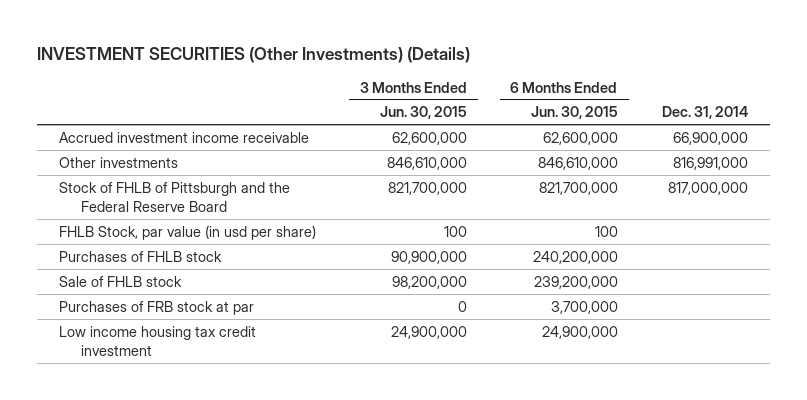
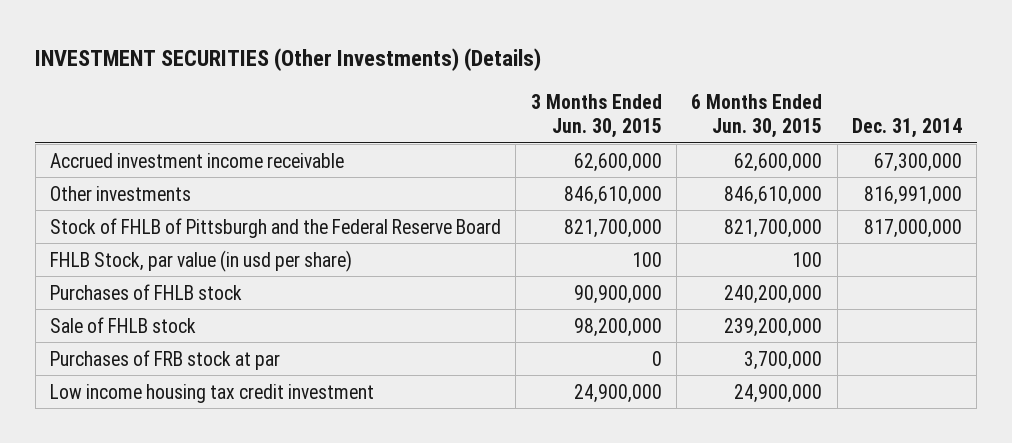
[672,131,748,145] 66,900,000 -> [873,152,962,172] 67,300,000

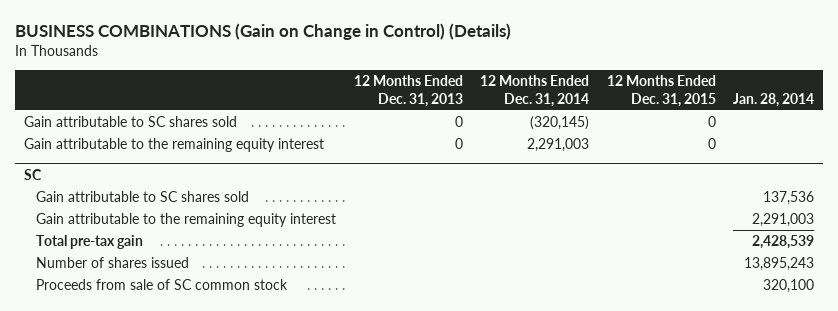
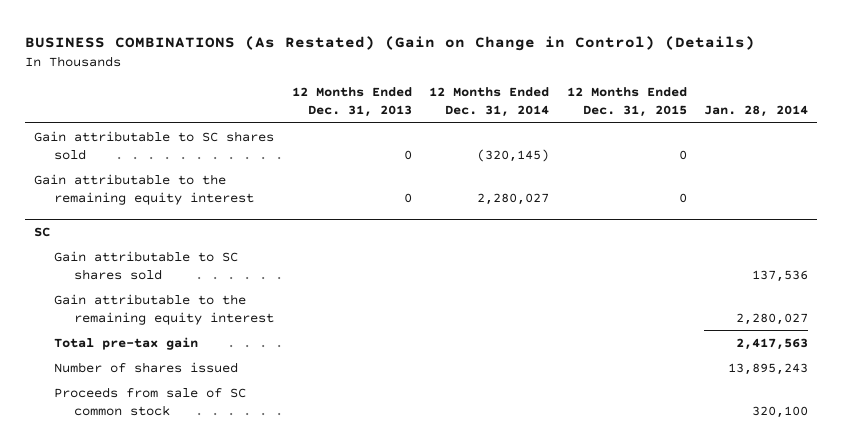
[14,22,511,40] BUSINESS COMBINATIONS (Gain on Change in Control) (Details) -> [25,35,756,51] BUSINESS COMBINATIONS (As Restated) (Gain on Change in Control) (Details)
[527,138,590,153] 2,291,003 -> [477,192,550,205] 2,280,027
[752,213,815,228] 2,291,003 -> [736,312,809,325] 2,280,027
[752,235,815,250] 2,428,539 -> [736,337,809,350] 2,417,563

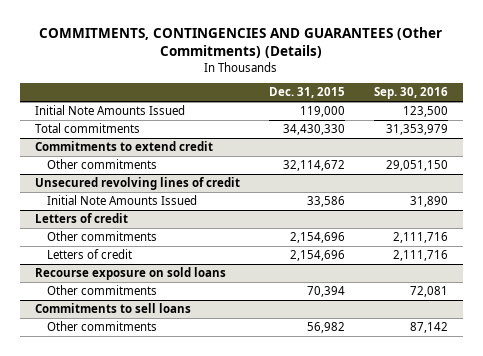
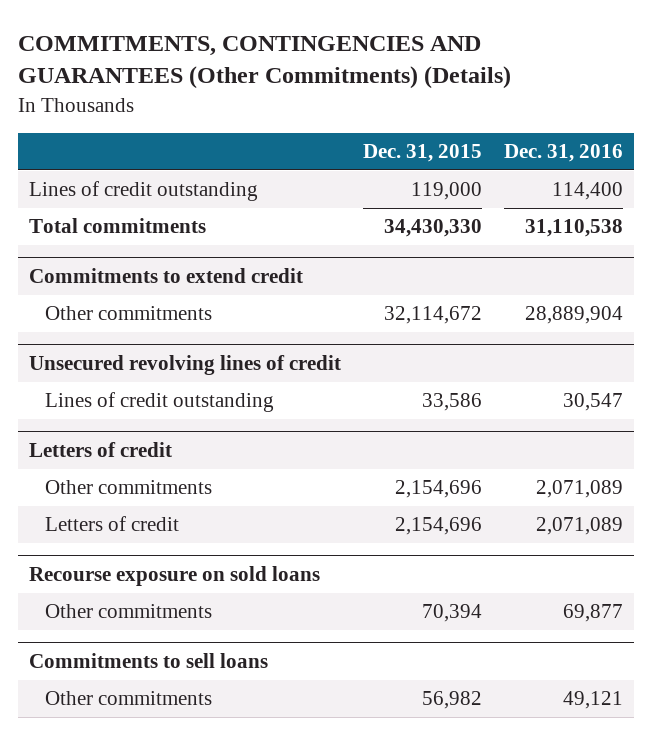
[374,87,449,100] Sep. 30, 2016 -> none
none -> [503,144,623,163] Dec. 31, 2016
[34,105,185,116] Initial Note Amounts Issued -> [29,181,259,202] Lines of credit outstanding
[46,195,197,206] Initial Note Amounts Issued -> [45,392,275,413] Lines of credit outstanding

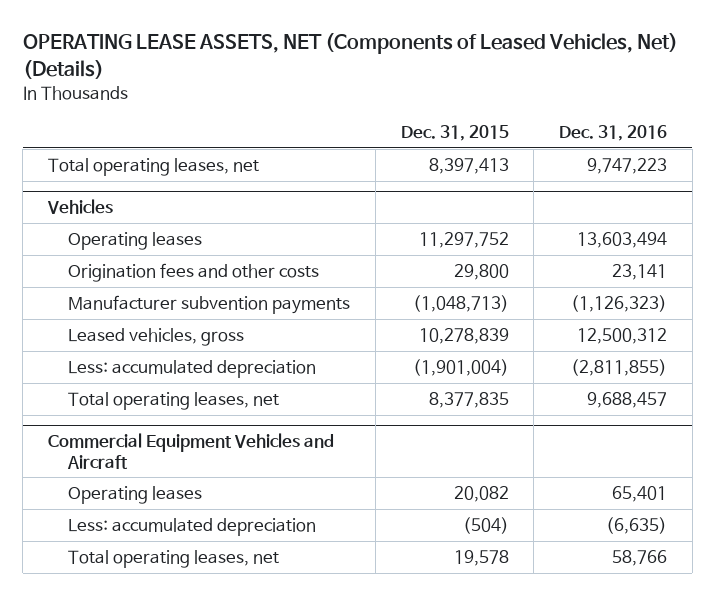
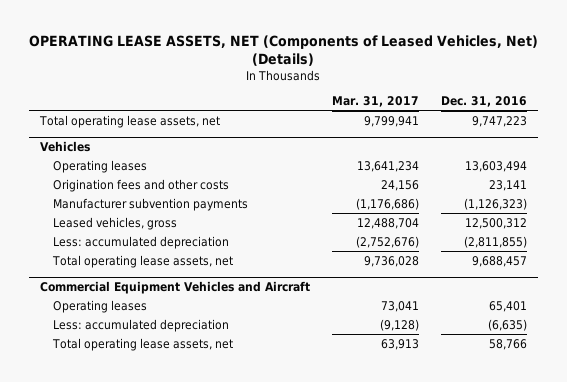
[400,124,509,141] Dec. 31, 2015 -> none
none -> [331,96,419,108] Mar. 31, 2017
[47,158,259,177] Total operating leases, net -> [38,114,220,128] Total operating lease assets, net
[68,392,280,411] Total operating leases, net -> [51,254,233,268] Total operating lease assets, net
[68,550,280,569] Total operating leases, net -> [51,337,233,351] Total operating lease assets, net

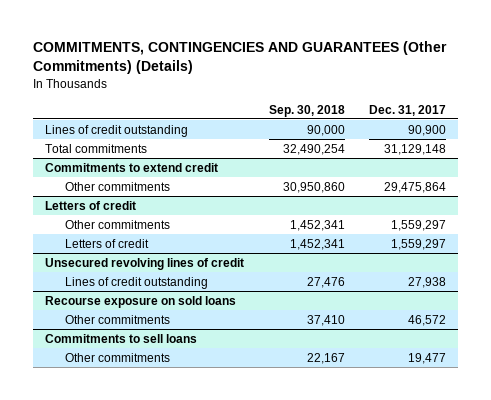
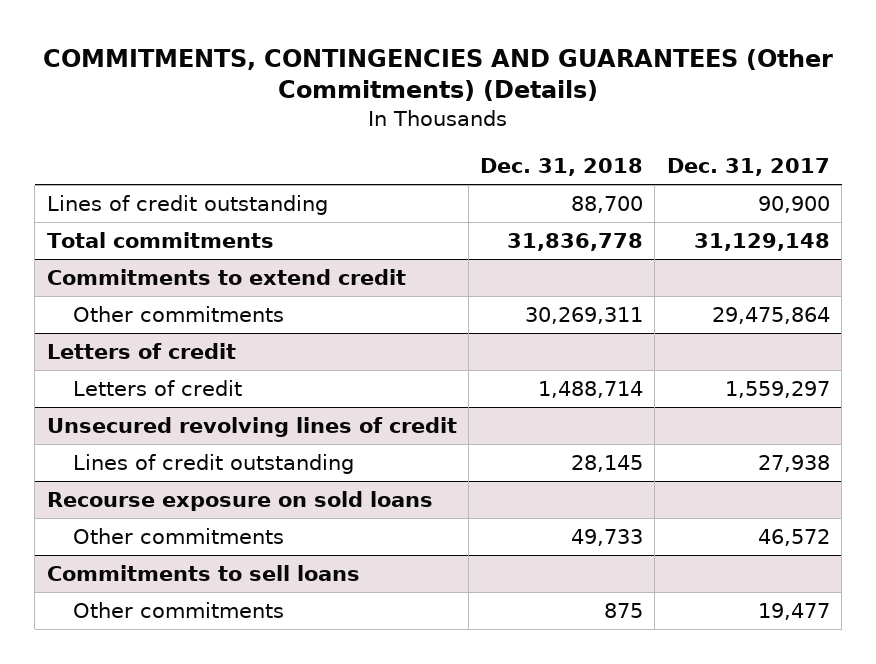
[268,104,345,117] Sep. 30, 2018 -> none
none -> [480,157,644,176] Dec. 31, 2018
[64,219,170,229] Other commitments -> none

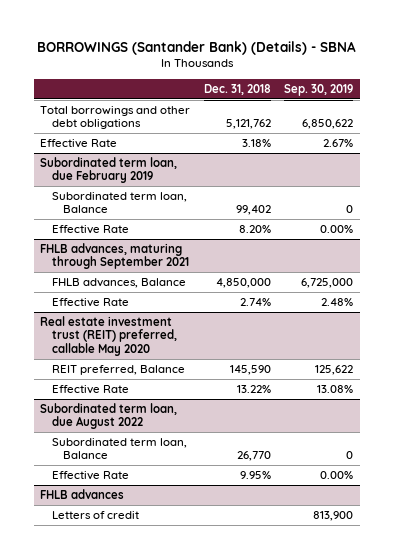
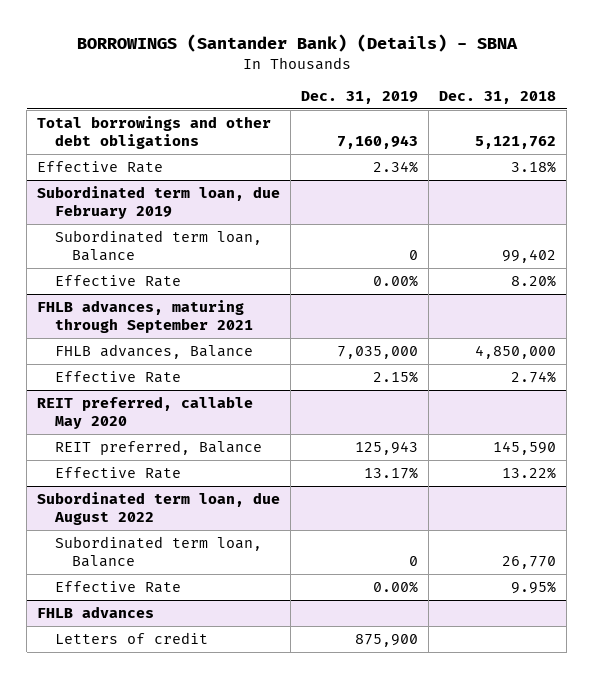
[283,84,353,97] Sep. 30, 2019 -> none
none -> [301,90,419,104] Dec. 31, 2019
[40,316,177,356] Real estate investment trust (REIT) preferred, callable May 2020 -> [37,395,254,429] REIT preferred, callable May 2020

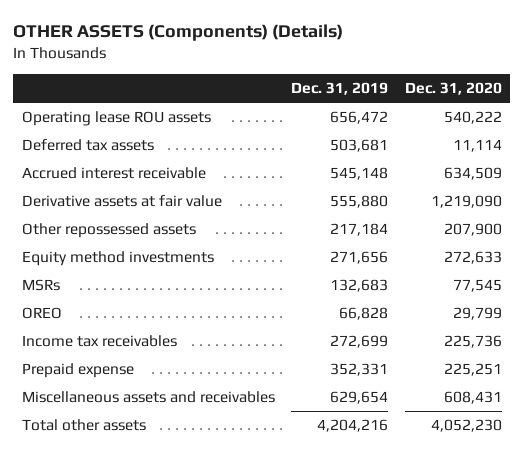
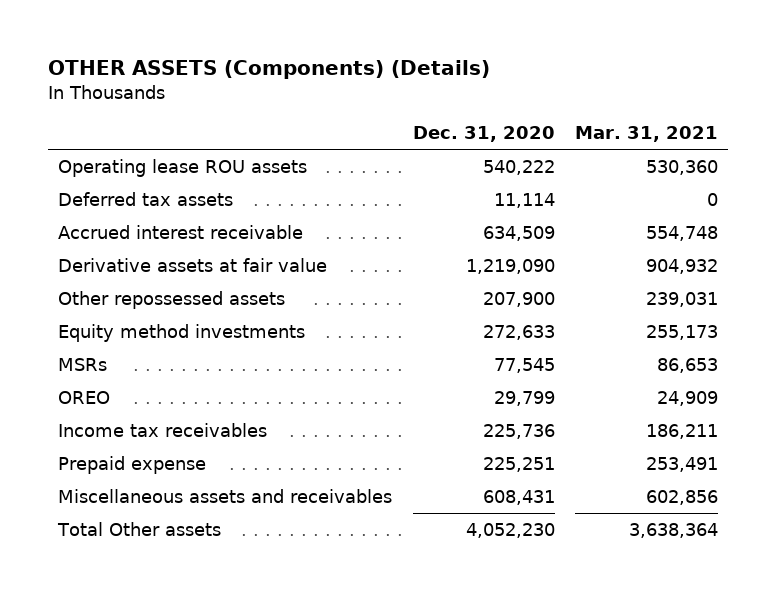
[291,82,389,96] Dec. 31, 2019 -> none
none -> [575,126,719,143] Mar. 31, 2021
[21,419,146,432] Total other assets -> [57,521,222,536] Total Other assets

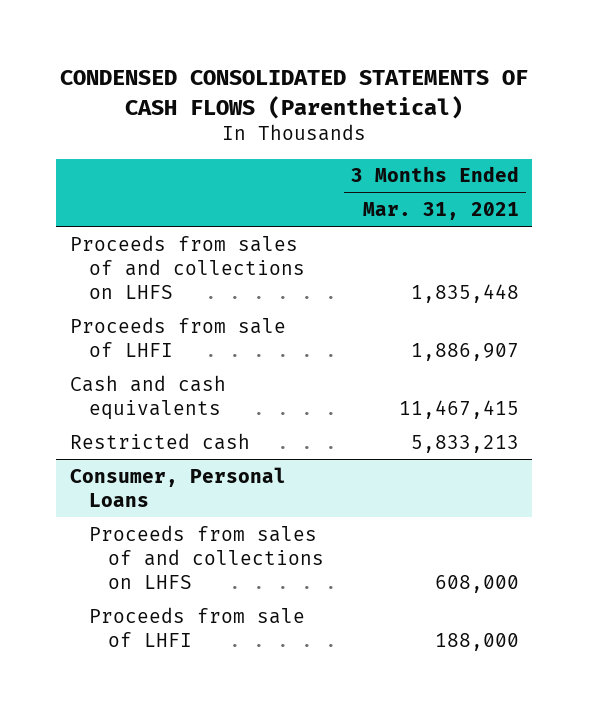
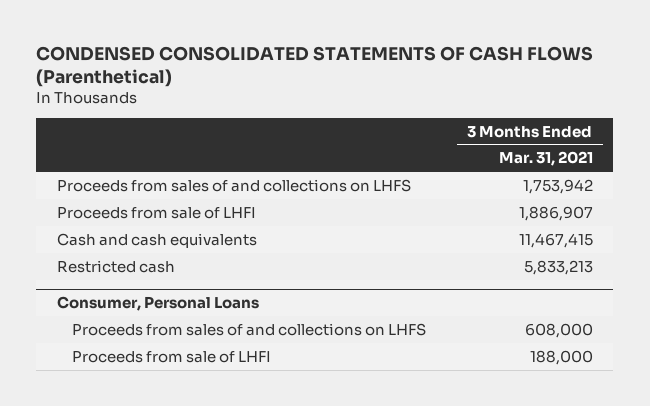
[410,283,519,303] 1,835,448 -> [522,178,593,194] 1,753,942

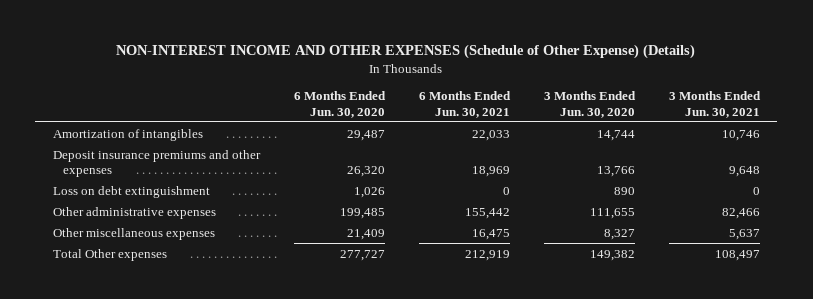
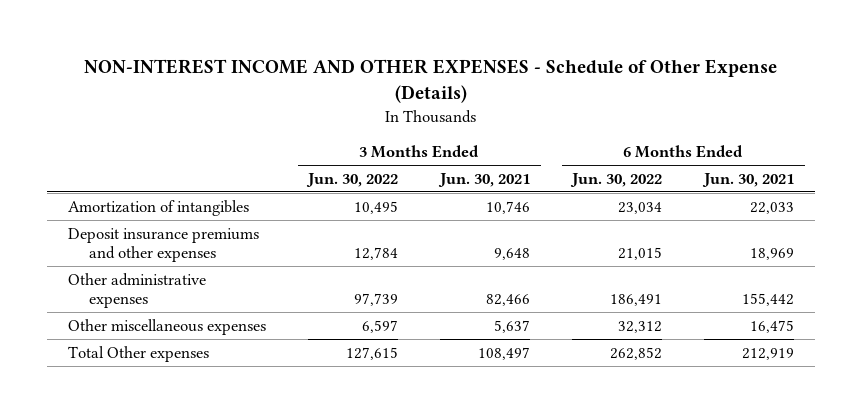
[116,44,696,60] NON-INTEREST INCOME AND OTHER EXPENSES (Schedule of Other Expense) (Details) -> [84,59,778,104] NON-INTEREST INCOME AND OTHER EXPENSES - Schedule of Other Expense (Details)
[293,91,386,118] 6 Months Ended Jun. 30, 2020 -> none
[544,91,637,118] 3 Months Ended Jun. 30, 2020 -> none
none -> [306,172,399,187] Jun. 30, 2022
none -> [570,172,663,187] Jun. 30, 2022
[52,185,210,198] Loss on debt extinguishment -> none

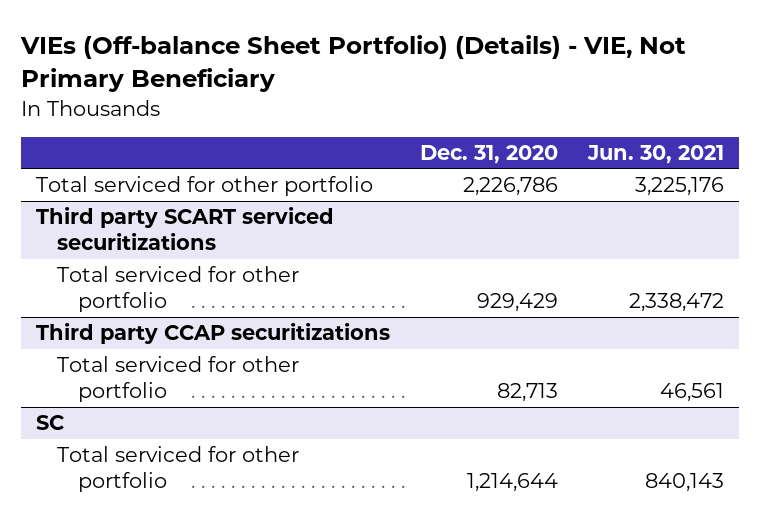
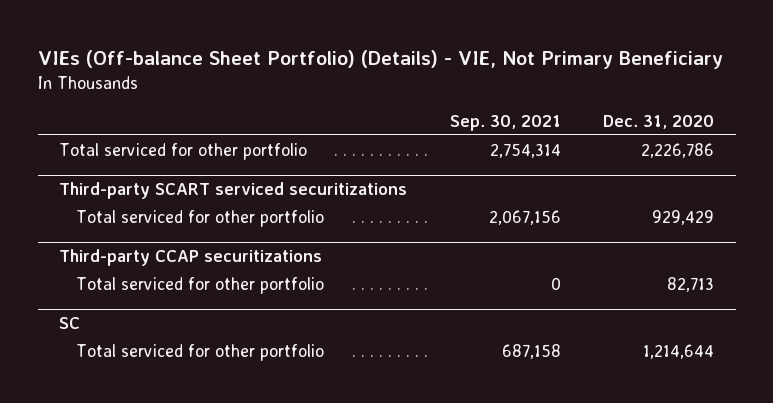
[586,144,724,164] Jun. 30, 2021 -> none
none -> [449,114,561,131] Sep. 30, 2021
[36,207,335,251] Third party SCART serviced securitizations -> [59,182,408,200] Third-party SCART serviced securitizations
[36,323,391,345] Third party CCAP securitizations -> [59,249,323,267] Third-party CCAP securitizations

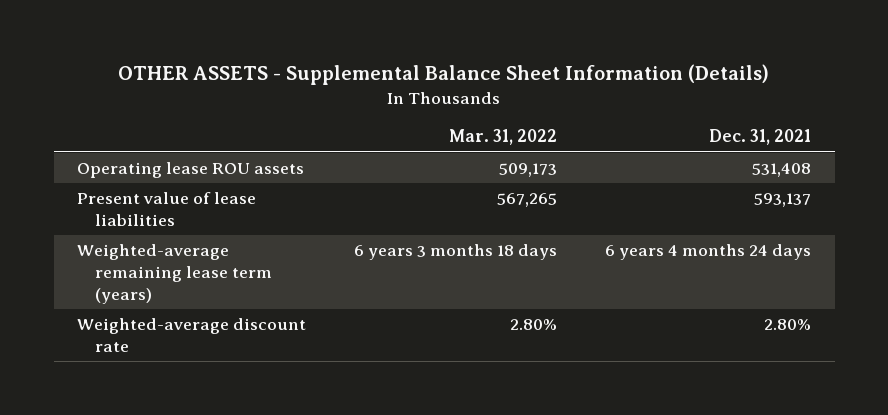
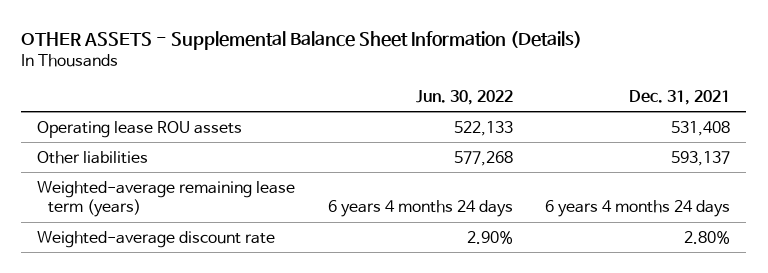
[449,129,558,146] Mar. 31, 2022 -> none
none -> [415,89,513,105] Jun. 30, 2022
[77,192,257,226] Present value of lease liabilities -> [37,150,149,164] Other liabilities

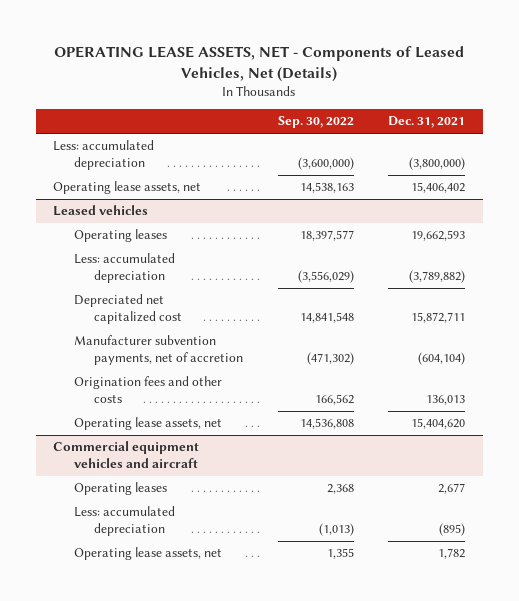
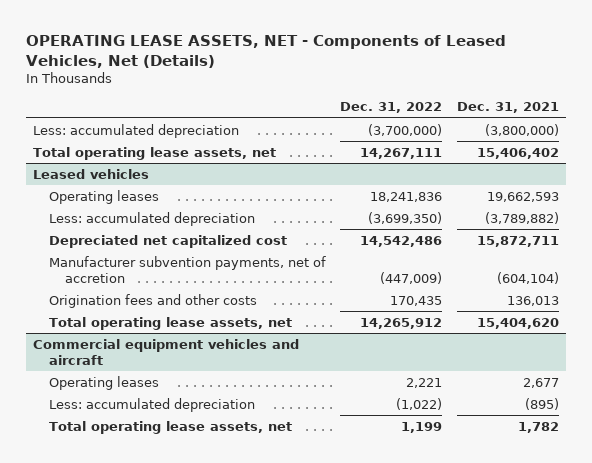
[277,116,354,129] Sep. 30, 2022 -> none
none -> [340,102,443,114] Dec. 31, 2022
[53,181,202,195] Operating lease assets, net -> [33,146,277,160] Total operating lease assets, net
[73,417,222,431] Operating lease assets, net -> [49,316,293,330] Total operating lease assets, net
[73,547,222,561] Operating lease assets, net -> [49,420,293,434] Total operating lease assets, net

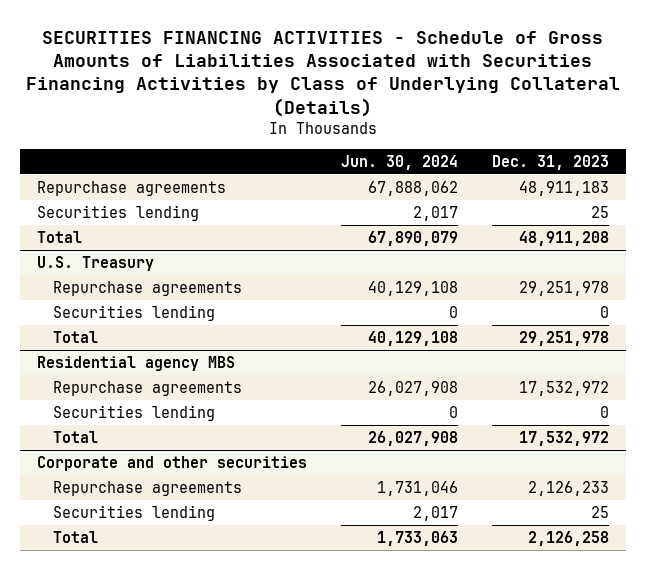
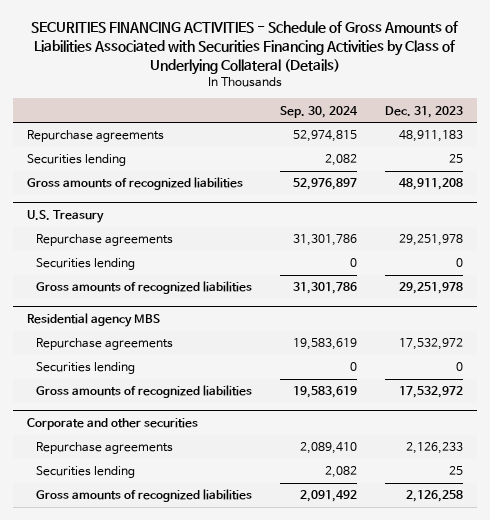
[341,154,459,170] Jun. 30, 2024 -> none
none -> [280,105,359,118] Sep. 30, 2024
[37,230,83,243] Total -> [26,177,243,191] Gross amounts of recognized liabilities
[52,330,98,343] Total -> [36,281,253,295] Gross amounts of recognized liabilities
[52,430,98,443] Total -> [36,385,253,399] Gross amounts of recognized liabilities
[52,530,98,543] Total -> [36,489,253,503] Gross amounts of recognized liabilities

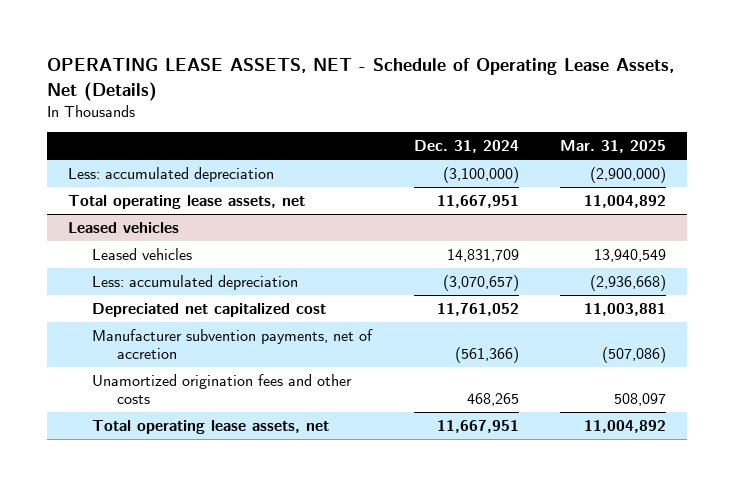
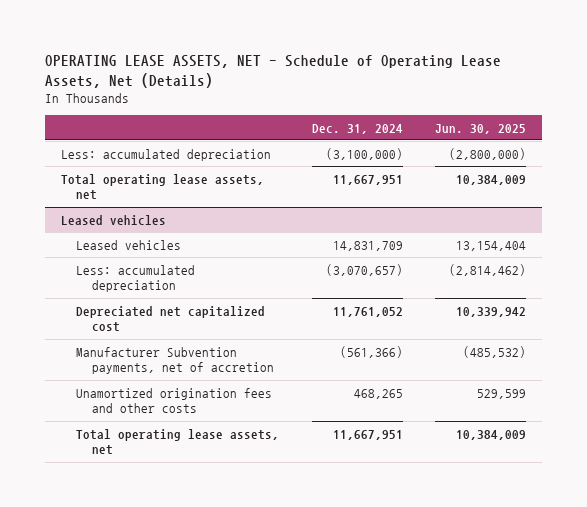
[560,140,667,154] Mar. 31, 2025 -> none
none -> [434,123,526,134] Jun. 30, 2025
[92,328,374,360] Manufacturer subvention payments, net of accretion -> [76,346,274,375] Manufacturer Subvention payments, net of accretion

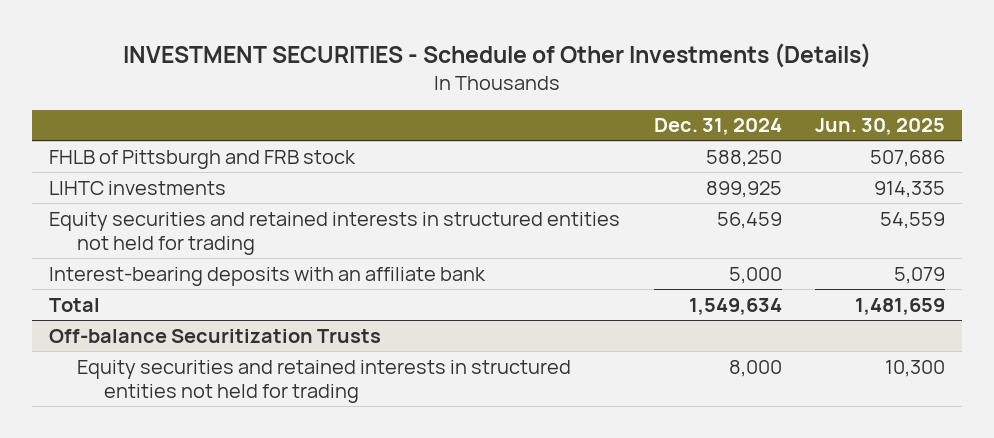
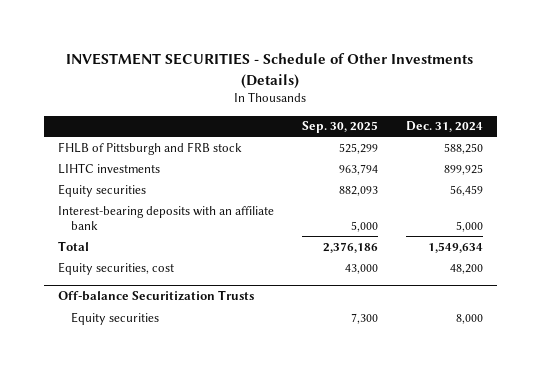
[815,118,946,136] Jun. 30, 2025 -> none
none -> [301,121,378,134] Sep. 30, 2025
[48,211,620,255] Equity securities and retained interests in structured entities not held for trading -> [57,183,146,197] Equity securities
none -> [57,261,174,275] Equity securities, cost
[76,359,571,403] Equity securities and retained interests in structured entities not held for trading -> [71,311,160,325] Equity securities

